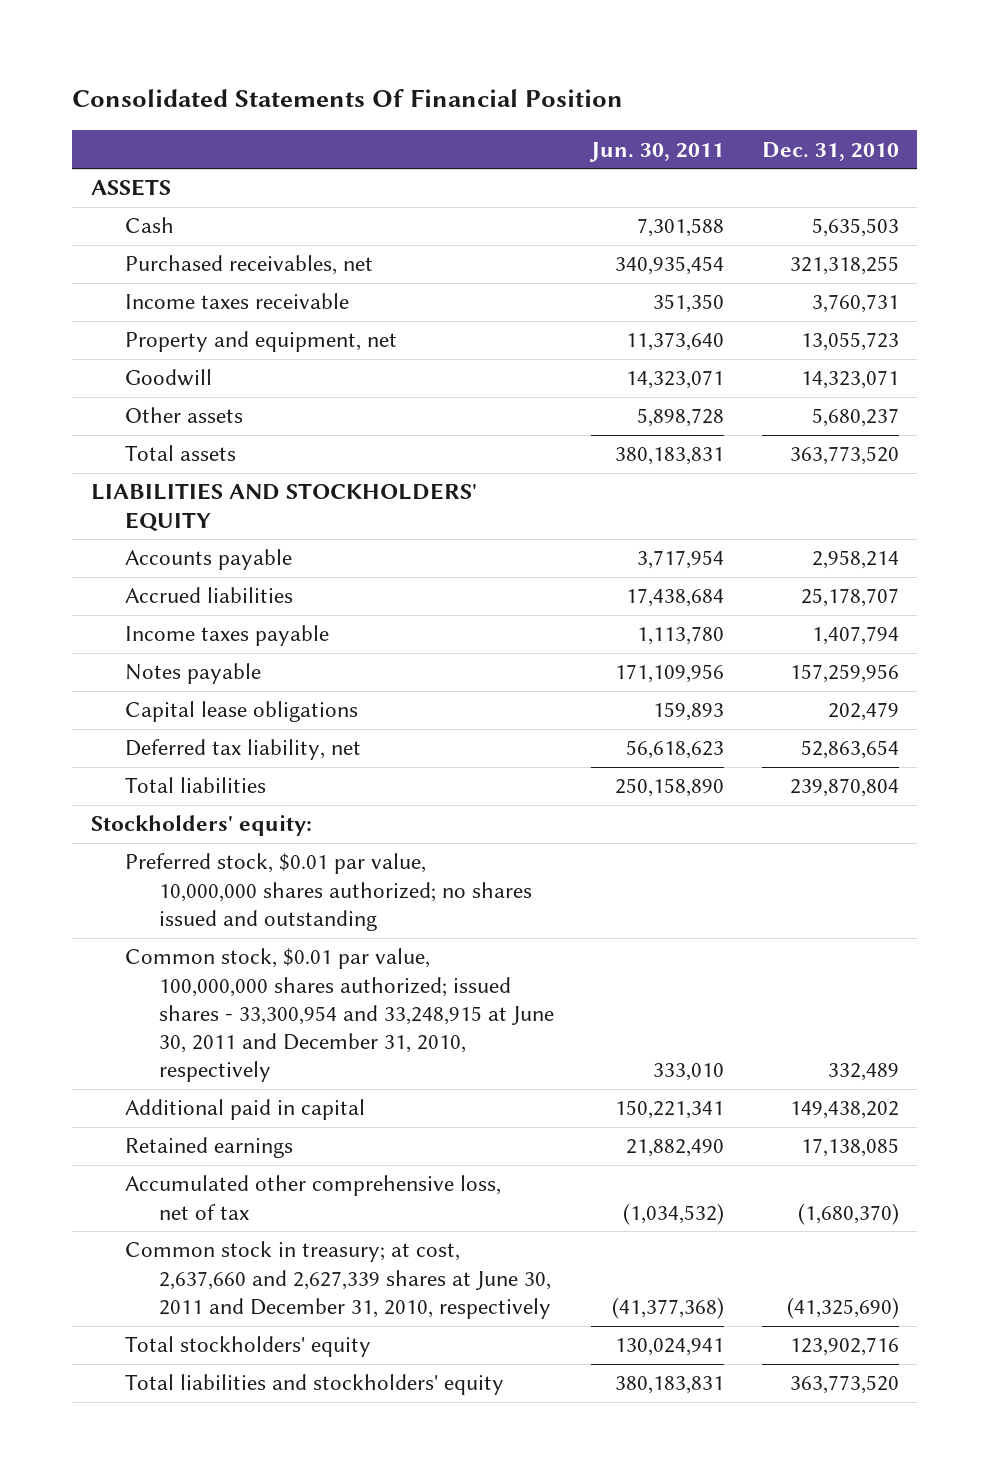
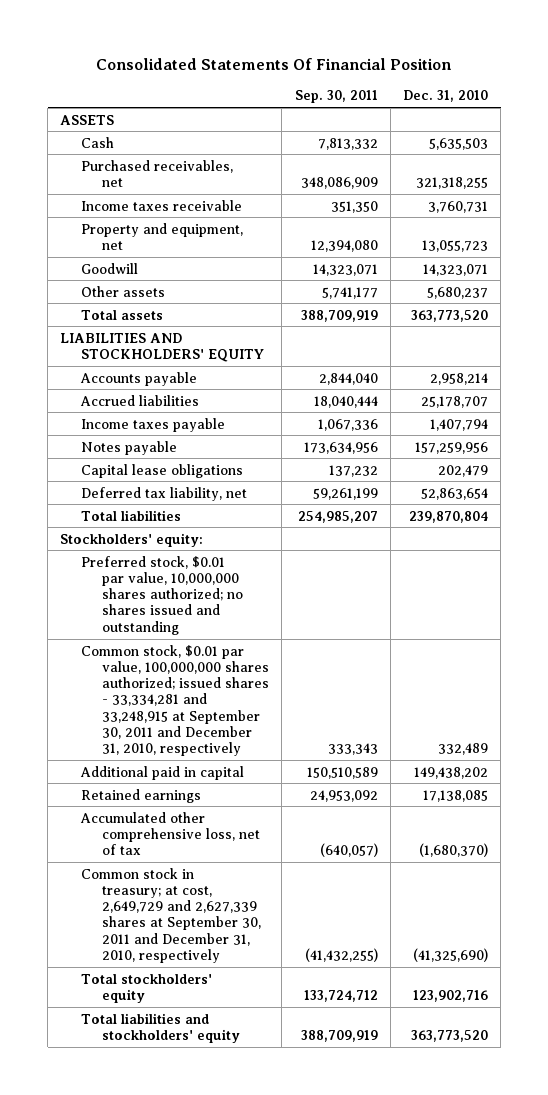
[589,141,725,162] Jun. 30, 2011 -> none
none -> [294,90,378,104] Sep. 30, 2011
[124,948,555,1083] Common stock, $0.01 par value, 100,000,000 shares authorized; issued shares - 33,300,954 and 33,248,915 at June 30, 2011 and December 31, 2010, respectively -> [81,644,270,757] Common stock, $0.01 par value, 100,000,000 shares authorized; issued shares - 33,334,281 and 33,248,915 at September 30, 2011 and December 31, 2010, respectively
[124,1241,552,1319] Common stock in treasury; at cost, 2,637,660 and 2,627,339 shares at June 30, 2011 and December 31, 2010, respectively -> [81,867,262,964] Common stock in treasury; at cost, 2,649,729 and 2,627,339 shares at September 30, 2011 and December 31, 2010, respectively

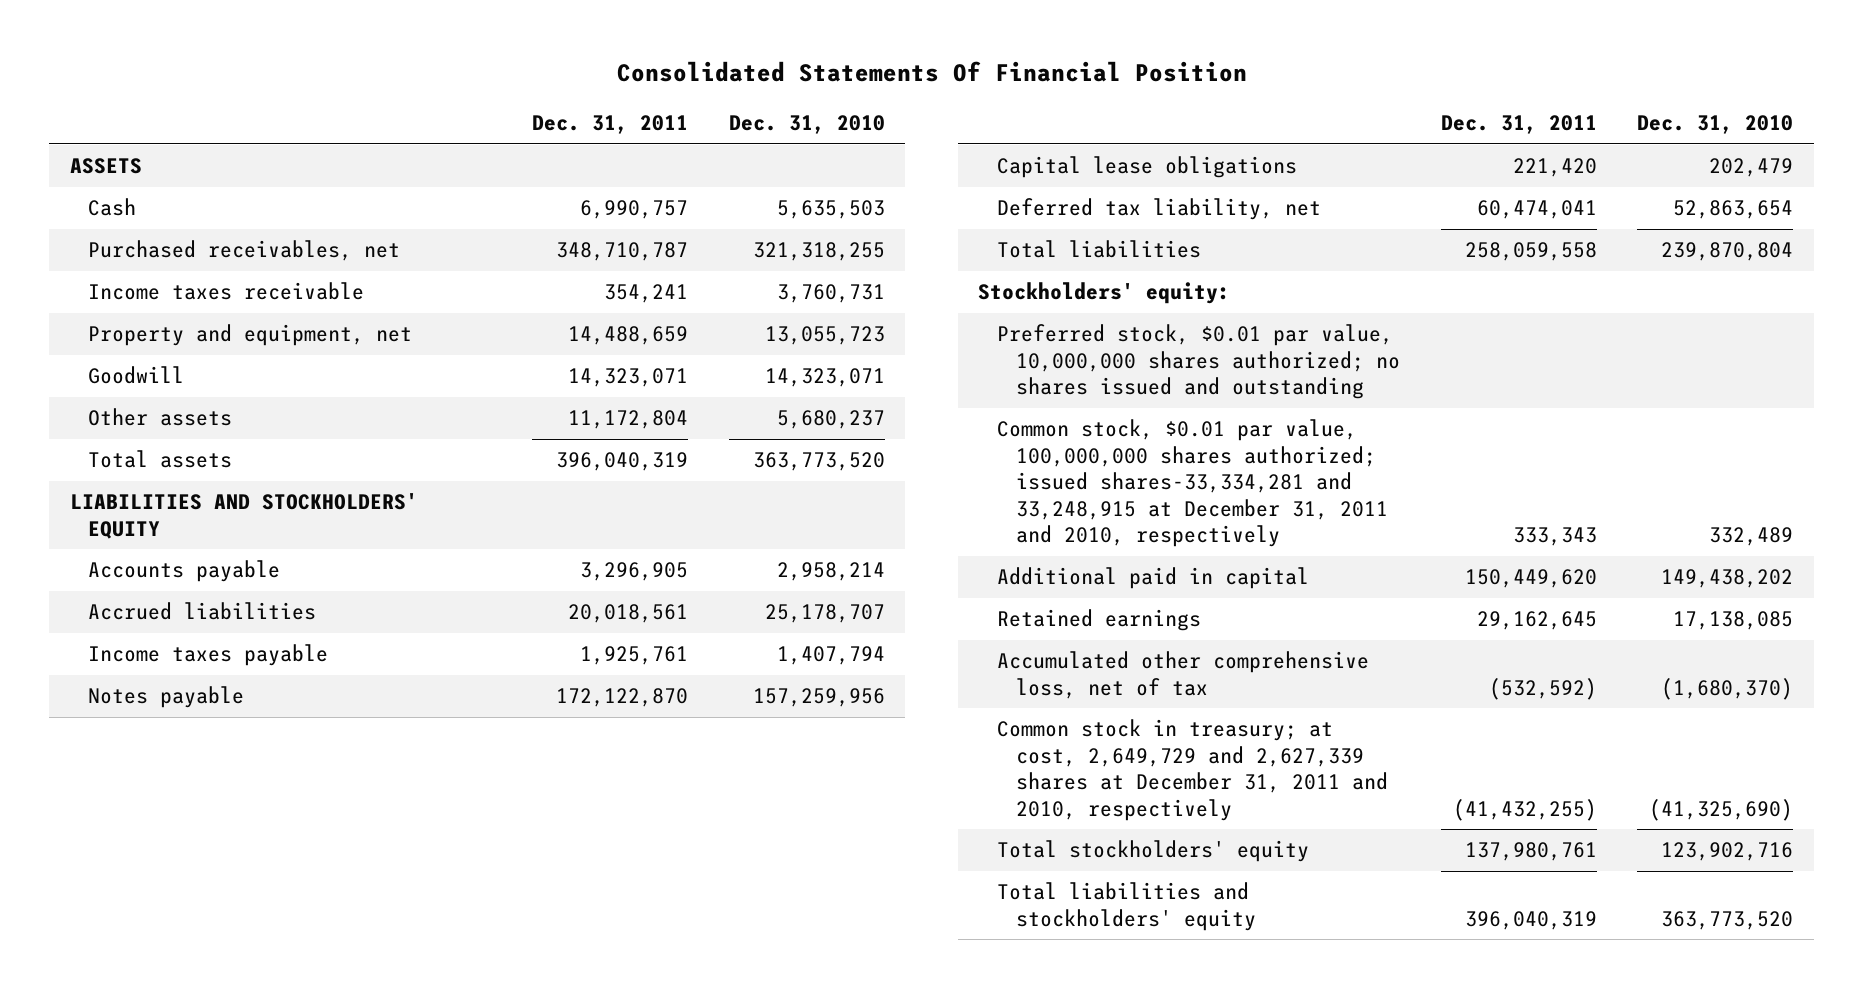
[294,90,378,104] Sep. 30, 2011 -> none
none -> [532,115,689,135] Dec. 31, 2011
[81,644,270,757] Common stock, $0.01 par value, 100,000,000 shares authorized; issued shares - 33,334,281 and 33,248,915 at September 30, 2011 and December 31, 2010, respectively -> [996,419,1388,548] Common stock, $0.01 par value, 100,000,000 shares authorized; issued shares-33,334,281 and 33,248,915 at December 31, 2011 and 2010, respectively
[81,867,262,964] Common stock in treasury; at cost, 2,649,729 and 2,627,339 shares at September 30, 2011 and December 31, 2010, respectively -> [996,719,1388,821] Common stock in treasury; at cost, 2,649,729 and 2,627,339 shares at December 31, 2011 and 2010, respectively

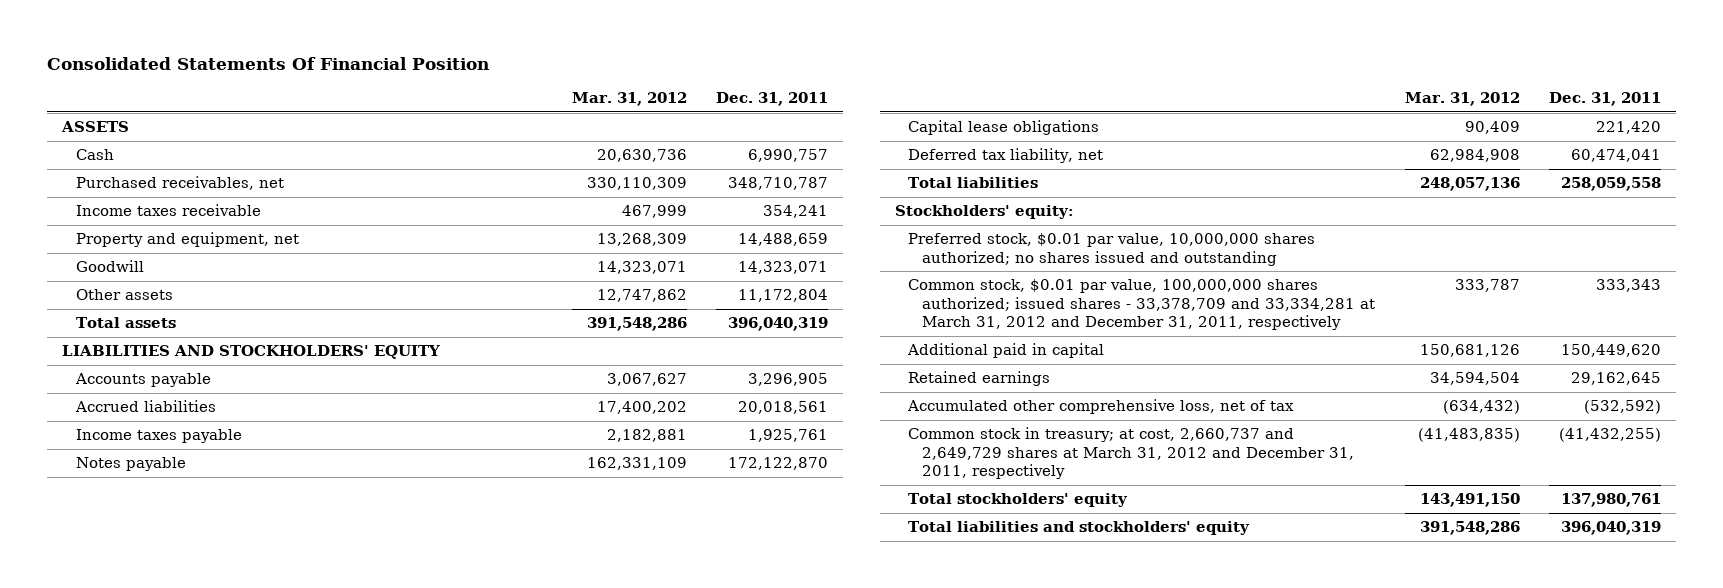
[729,115,886,135] Dec. 31, 2010 -> none
none -> [571,92,687,107] Mar. 31, 2012
[996,419,1388,548] Common stock, $0.01 par value, 100,000,000 shares authorized; issued shares-33,334,281 and 33,248,915 at December 31, 2011 and 2010, respectively -> [908,279,1376,331] Common stock, $0.01 par value, 100,000,000 shares authorized; issued shares - 33,378,709 and 33,334,281 at March 31, 2012 and December 31, 2011, respectively
[996,719,1388,821] Common stock in treasury; at cost, 2,649,729 and 2,627,339 shares at December 31, 2011 and 2010, respectively -> [908,427,1355,480] Common stock in treasury; at cost, 2,660,737 and 2,649,729 shares at March 31, 2012 and December 31, 2011, respectively

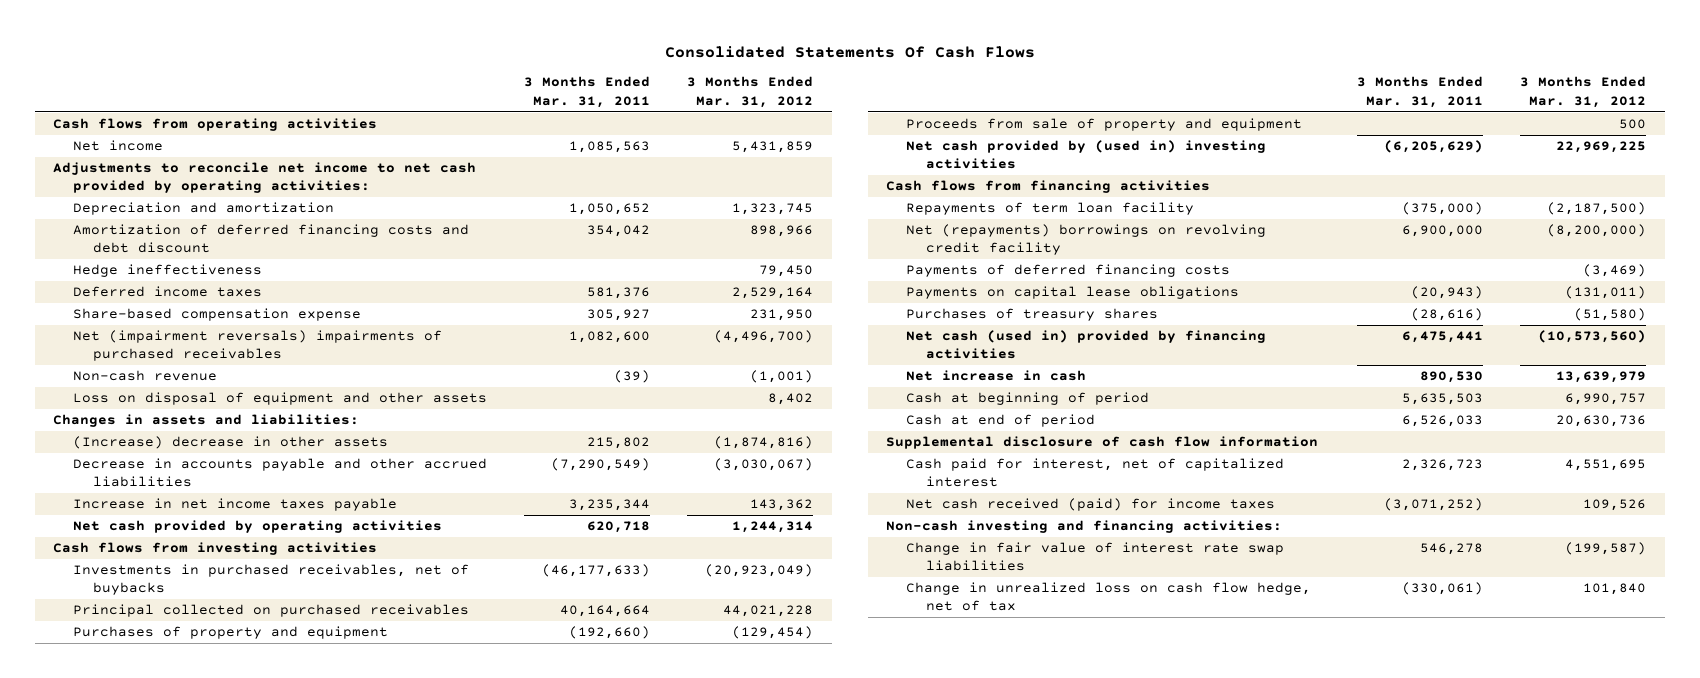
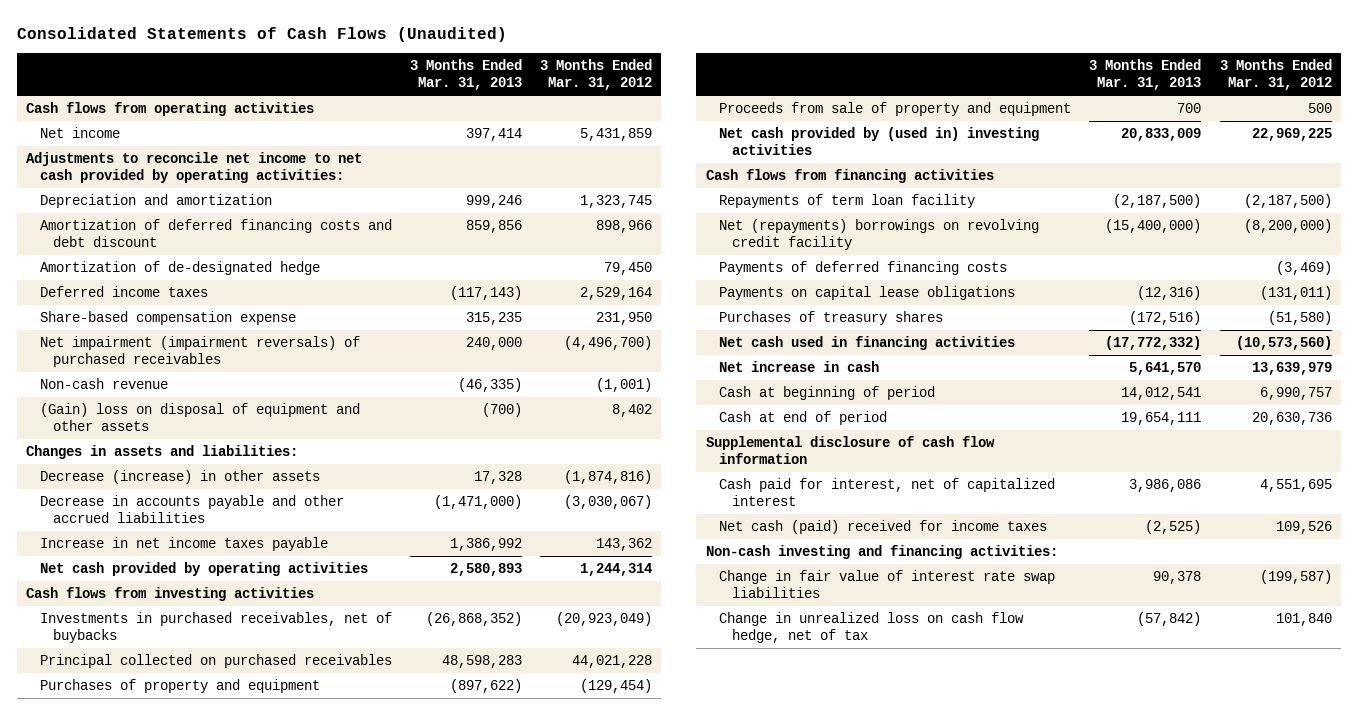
[664,45,1035,58] Consolidated Statements Of Cash Flows -> [17,26,508,42] Consolidated Statements of Cash Flows (Unaudited)
[524,76,651,108] 3 Months Ended Mar. 31, 2011 -> none
none -> [409,59,522,91] 3 Months Ended Mar. 31, 2013
[73,264,263,278] Hedge ineffectiveness -> [39,261,320,276] Amortization of de-designated hedge
[73,330,443,362] Net (impairment reversals) impairments of purchased receivables -> [39,336,360,368] Net impairment (impairment reversals) of purchased receivables
[73,392,488,406] Loss on disposal of equipment and other assets -> [39,403,360,432] (Gain) loss on disposal of equipment and other assets
[73,436,389,450] (Increase) decrease in other assets -> [39,470,320,485] Decrease (increase) in other assets
[906,330,1267,360] Net cash (used in) provided by financing activities -> [719,336,1016,351] Net cash used in financing activities
[906,498,1276,512] Net cash received (paid) for income taxes -> [719,520,1048,535] Net cash (paid) received for income taxes

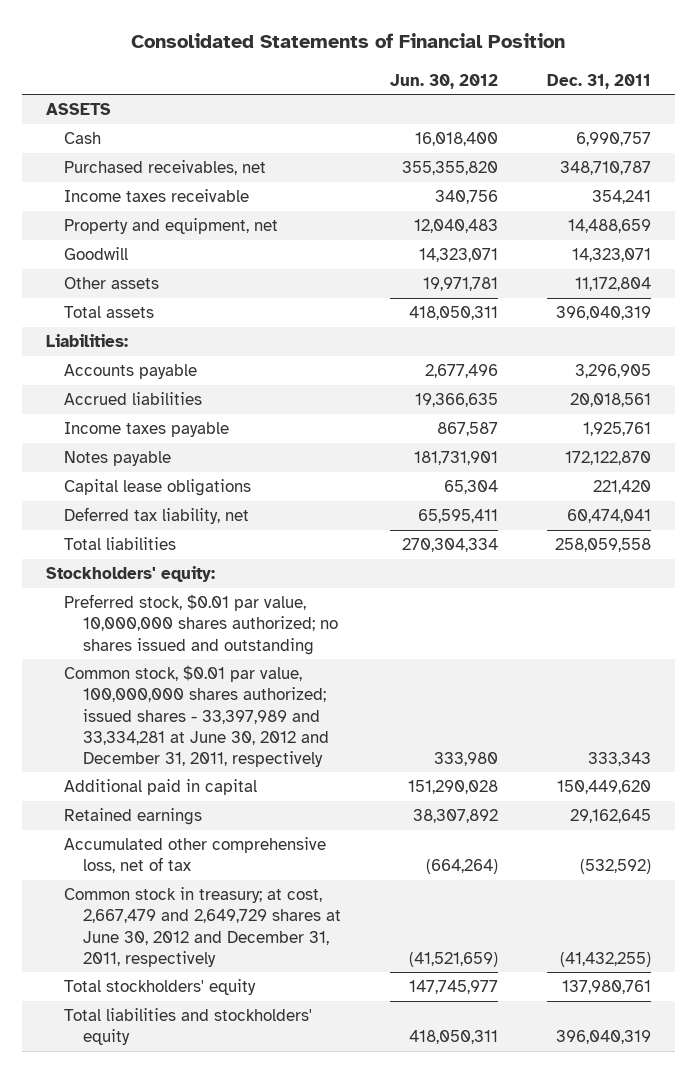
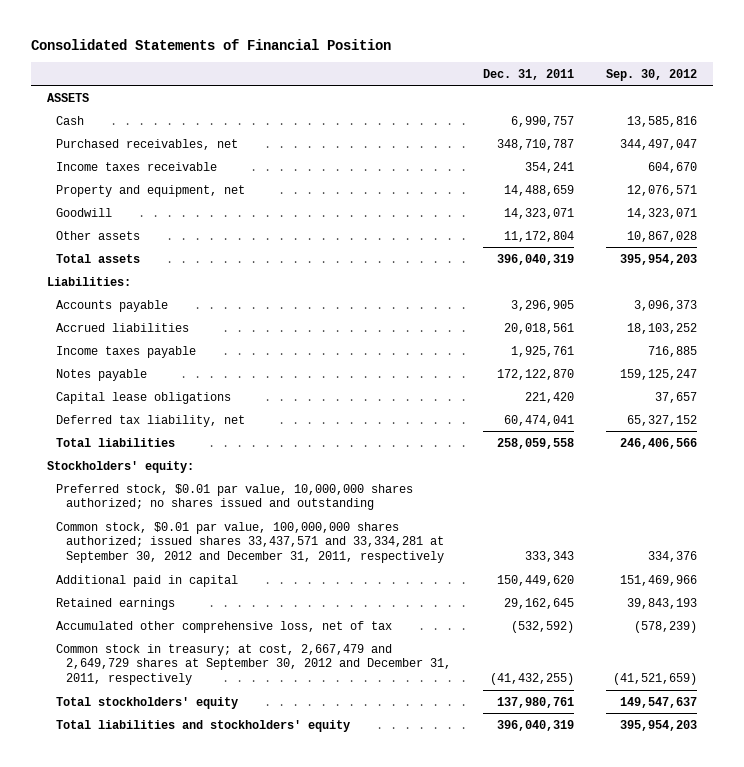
[389,73,498,89] Jun. 30, 2012 -> none
none -> [606,68,698,81] Sep. 30, 2012
[64,665,329,767] Common stock, $0.01 par value, 100,000,000 shares authorized; issued shares - 33,397,989 and 33,334,281 at June 30, 2012 and December 31, 2011, respectively -> [56,521,444,564] Common stock, $0.01 par value, 100,000,000 shares authorized; issued shares 33,437,571 and 33,334,281 at September 30, 2012 and December 31, 2011, respectively
[64,887,341,967] Common stock in treasury; at cost, 2,667,479 and 2,649,729 shares at June 30, 2012 and December 31, 2011, respectively -> [56,643,451,686] Common stock in treasury; at cost, 2,667,479 and 2,649,729 shares at September 30, 2012 and December 31, 2011, respectively

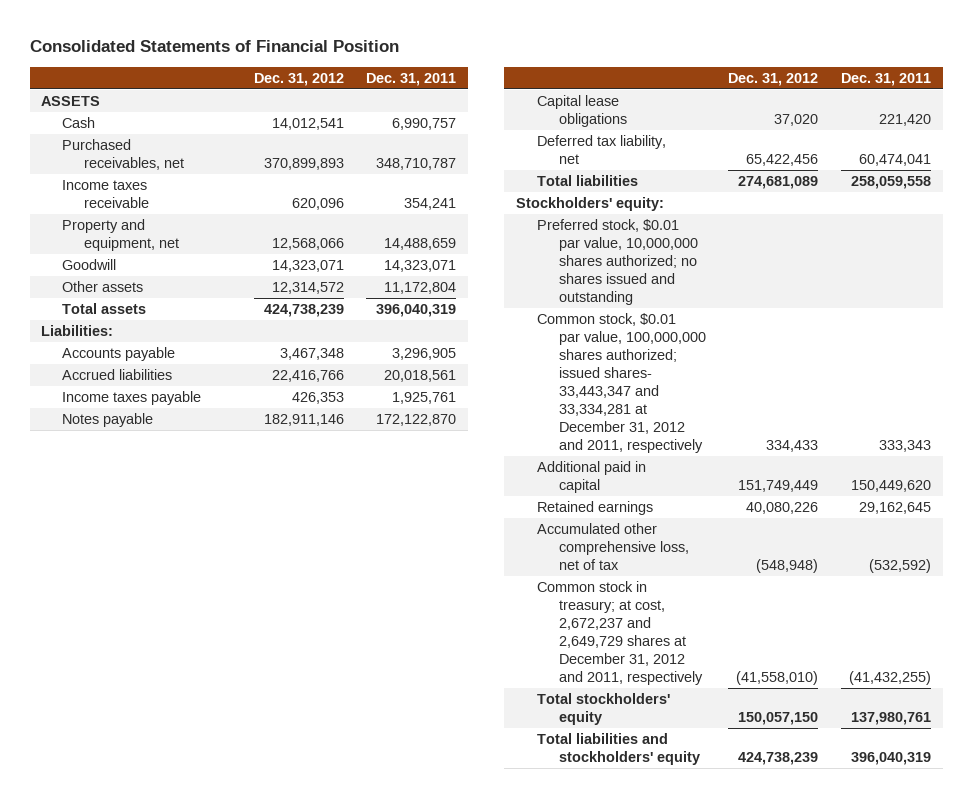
[606,68,698,81] Sep. 30, 2012 -> none
none -> [253,72,344,86] Dec. 31, 2012
[56,521,444,564] Common stock, $0.01 par value, 100,000,000 shares authorized; issued shares 33,437,571 and 33,334,281 at September 30, 2012 and December 31, 2011, respectively -> [537,312,706,454] Common stock, $0.01 par value, 100,000,000 shares authorized; issued shares- 33,443,347 and 33,334,281 at December 31, 2012 and 2011, respectively
[56,643,451,686] Common stock in treasury; at cost, 2,667,479 and 2,649,729 shares at September 30, 2012 and December 31, 2011, respectively -> [537,580,703,686] Common stock in treasury; at cost, 2,672,237 and 2,649,729 shares at December 31, 2012 and 2011, respectively

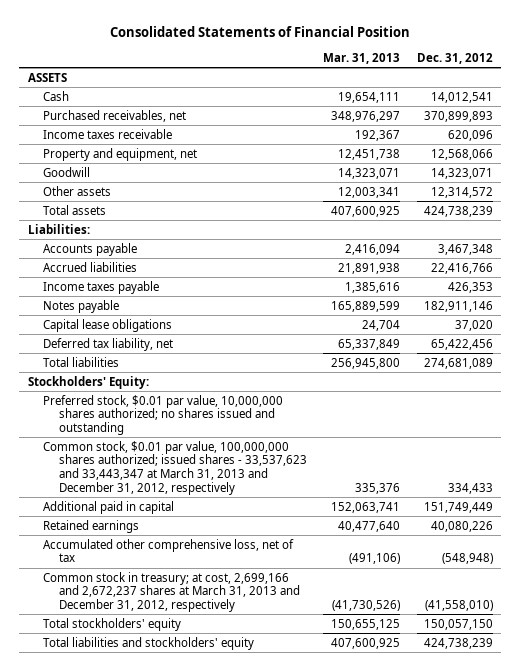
[366,72,457,86] Dec. 31, 2011 -> none
none -> [323,53,401,65] Mar. 31, 2013
[515,196,664,211] Stockholders' equity: -> [27,375,149,389] Stockholders' Equity:
[537,312,706,454] Common stock, $0.01 par value, 100,000,000 shares authorized; issued shares- 33,443,347 and 33,334,281 at December 31, 2012 and 2011, respectively -> [43,440,307,495] Common stock, $0.01 par value, 100,000,000 shares authorized; issued shares - 33,537,623 and 33,443,347 at March 31, 2013 and December 31, 2012, respectively
[537,580,703,686] Common stock in treasury; at cost, 2,672,237 and 2,649,729 shares at December 31, 2012 and 2011, respectively -> [43,571,300,612] Common stock in treasury; at cost, 2,699,166 and 2,672,237 shares at March 31, 2013 and December 31, 2012, respectively

